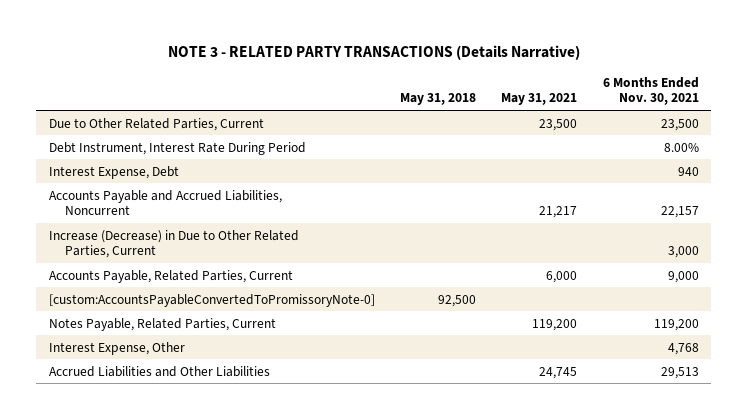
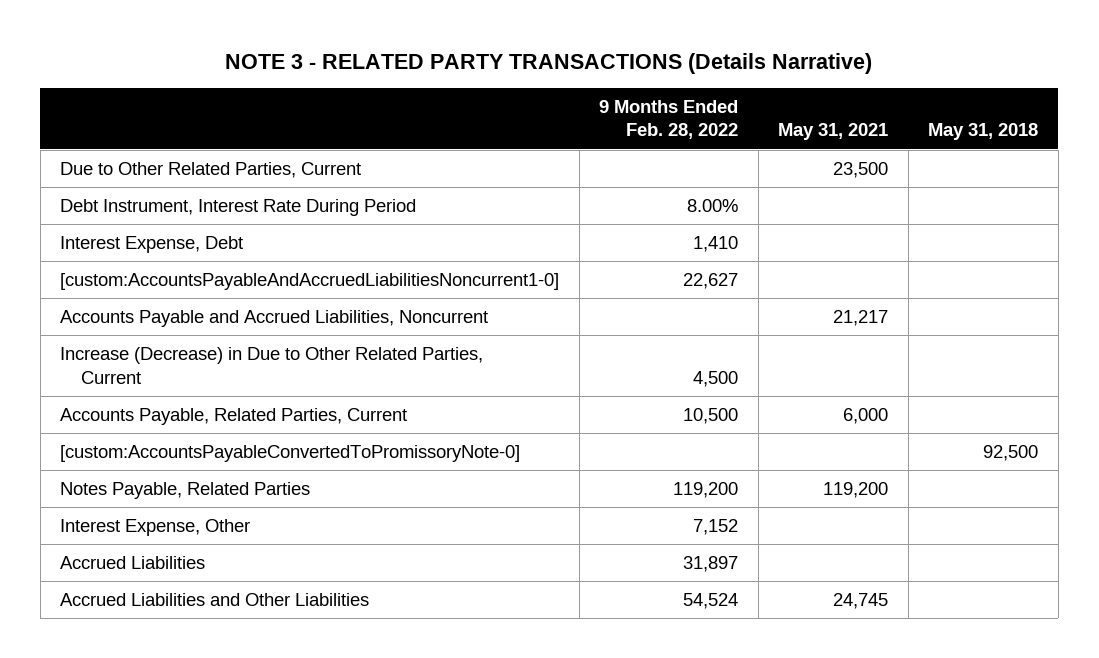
[602,76,699,106] 6 Months Ended Nov. 30, 2021 -> none
none -> [599,99,739,140] 9 Months Ended Feb. 28, 2022
none -> [60,272,560,290] [custom:AccountsPayableAndAccruedLiabilitiesNoncurrent1-0]
[48,317,276,331] Notes Payable, Related Parties, Current -> [60,481,311,499] Notes Payable, Related Parties
none -> [60,555,206,569] Accrued Liabilities

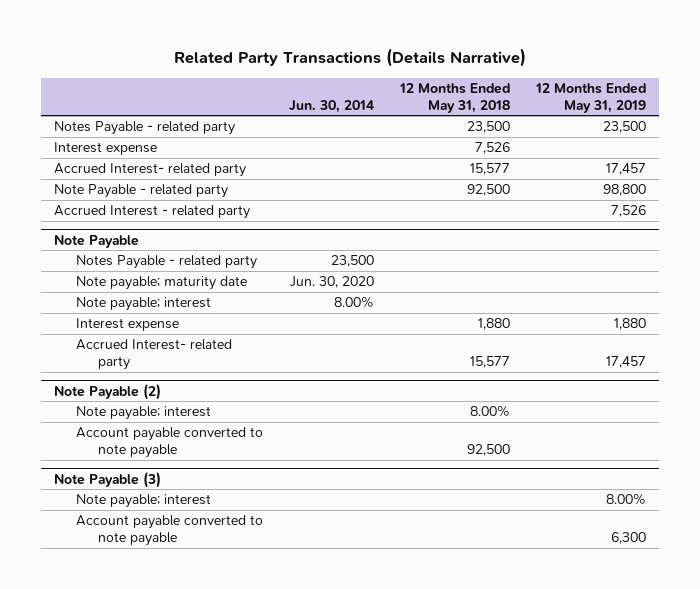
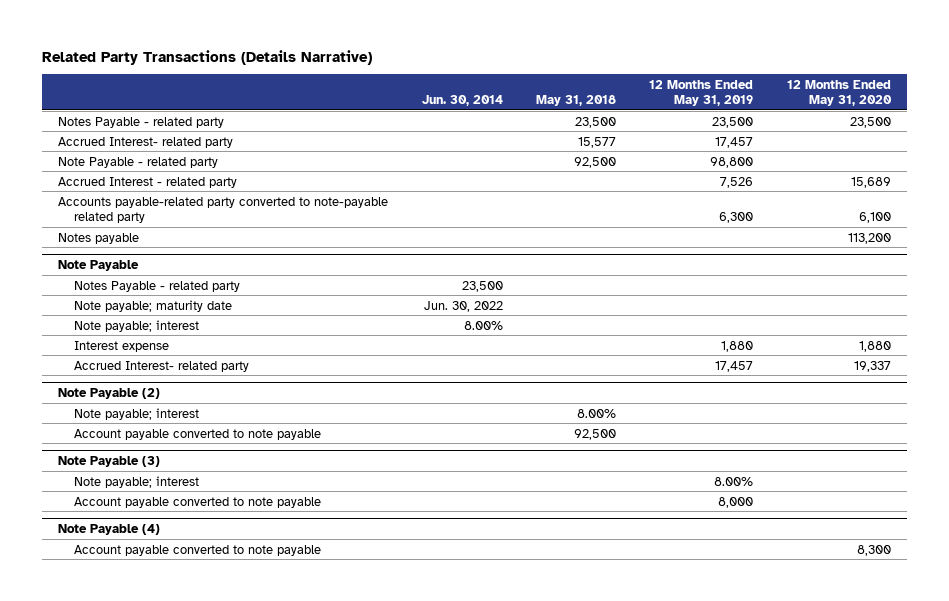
[398,83,510,113] 12 Months Ended May 31, 2018 -> none
none -> [536,95,617,107] May 31, 2018
none -> [786,79,892,107] 12 Months Ended May 31, 2020
[54,142,158,156] Interest expense -> none
none -> [58,196,389,223] Accounts payable-related party converted to note-payable related party
none -> [58,232,140,244] Notes payable
[290,276,375,289] Jun. 30, 2020 -> [423,300,503,312] Jun. 30, 2022
[610,531,646,544] 6,300 -> [718,496,754,508] 8,000
none -> [58,524,161,536] Note Payable (4)
none -> [73,544,321,556] Account payable converted to note payable

